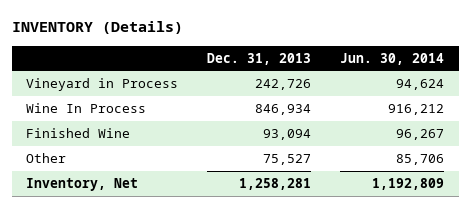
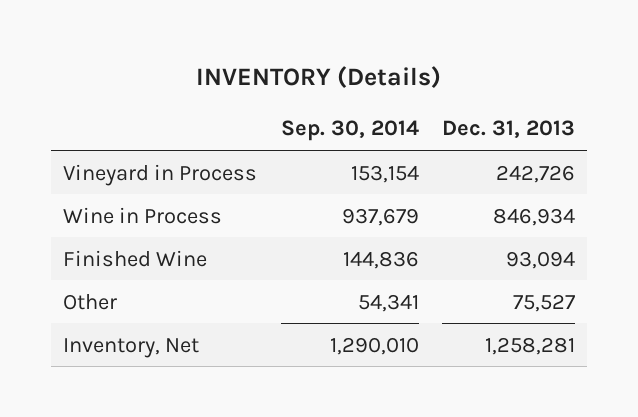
[340,52,445,65] Jun. 30, 2014 -> none
none -> [280,120,419,142] Sep. 30, 2014
[26,103,147,114] Wine In Process -> [62,206,222,224] Wine in Process

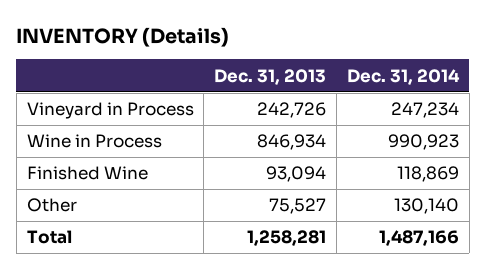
[280,120,419,142] Sep. 30, 2014 -> none
none -> [346,68,460,85] Dec. 31, 2014
[62,337,199,358] Inventory, Net -> [26,230,72,245] Total

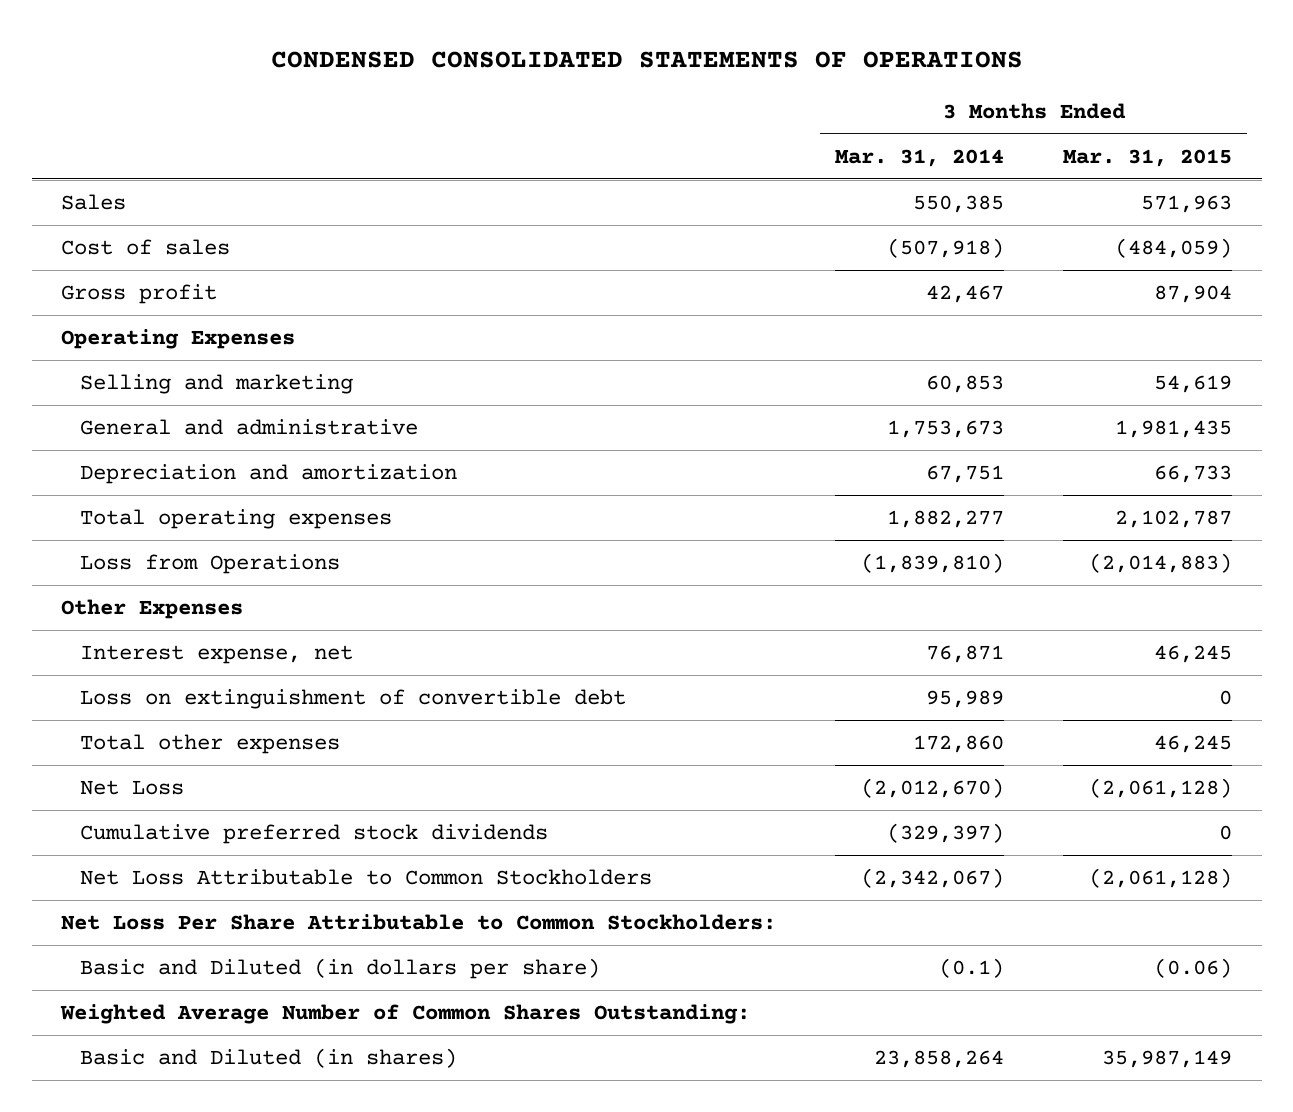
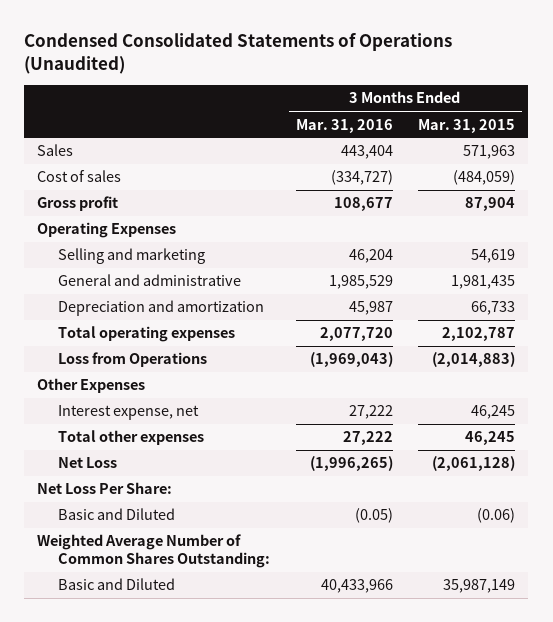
[270,50,1023,68] CONDENSED CONSOLIDATED STATEMENTS OF OPERATIONS -> [24,33,453,75] Condensed Consolidated Statements of Operations (Unaudited)
[835,148,1005,167] Mar. 31, 2014 -> none
none -> [295,118,393,133] Mar. 31, 2016
[79,688,626,709] Loss on extinguishment of convertible debt -> none
[79,823,548,844] Cumulative preferred stock dividends -> none
[79,868,652,885] Net Loss Attributable to Common Stockholders -> none
[61,913,777,930] Net Loss Per Share Attributable to Common Stockholders: -> [37,482,173,495] Net Loss Per Share:
[79,957,600,979] Basic and Diluted (in dollars per share) -> [57,508,175,521] Basic and Diluted
[79,1047,457,1068] Basic and Diluted (in shares) -> [57,578,175,591] Basic and Diluted

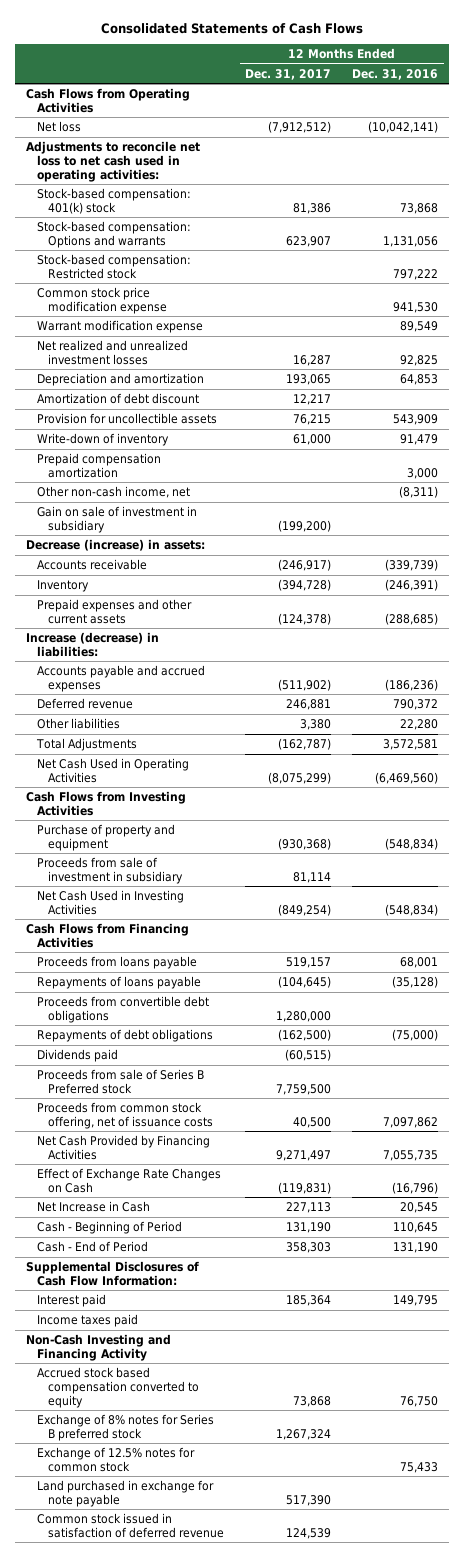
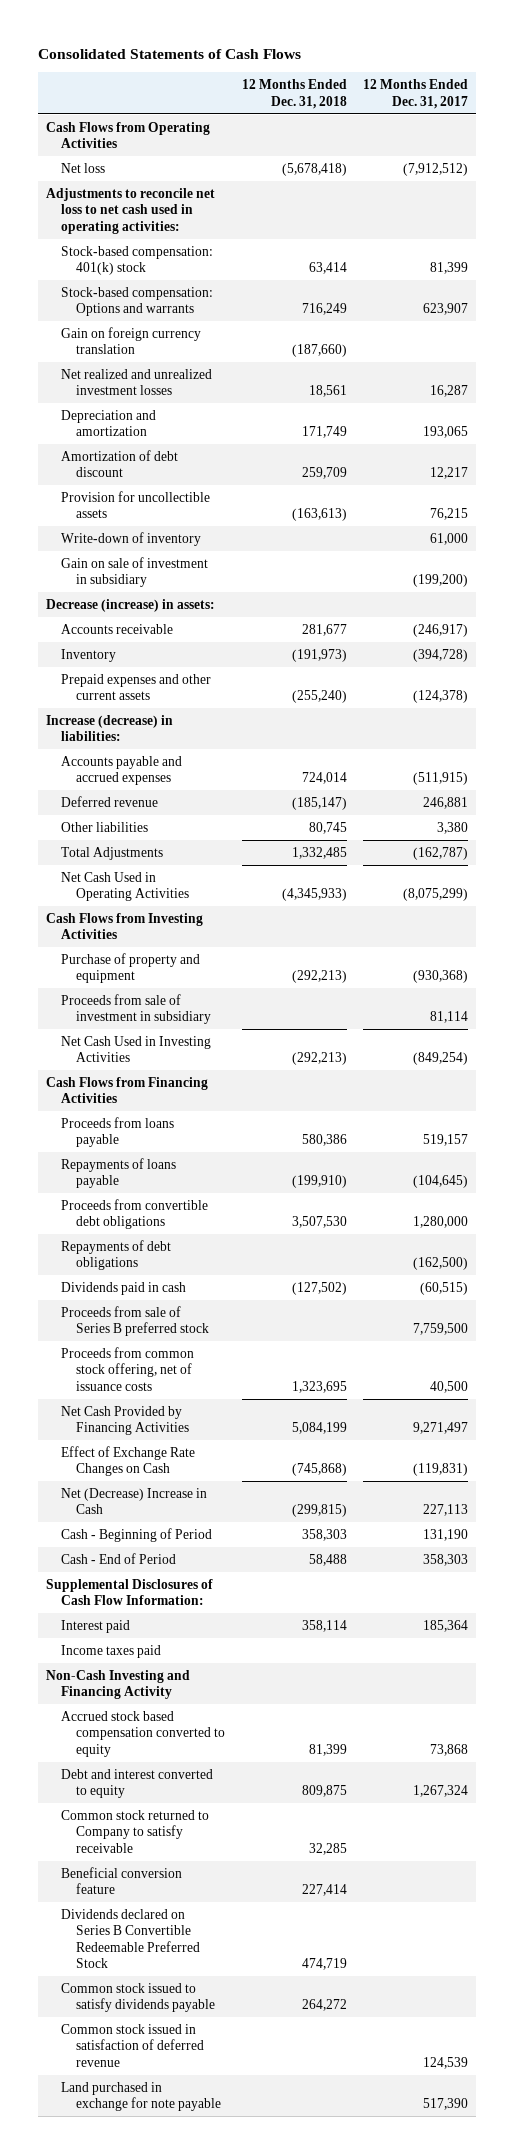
[352,68,439,80] Dec. 31, 2016 -> none
none -> [241,79,347,109] 12 Months Ended Dec. 31, 2018
[293,202,332,214] 81,386 -> [430,262,469,275] 81,399
[36,253,191,279] Stock-based compensation: Restricted stock -> none
[36,286,168,314] Common stock price modification expense -> none
[36,319,203,333] Warrant modification expense -> none
none -> [61,326,202,355] Gain on foreign currency translation
[36,452,161,478] Prepaid compensation amortization -> none
[36,485,190,498] Other non-cash income, net -> none
[278,678,332,691] (511,902) -> [413,772,469,786] (511,915)
[36,1048,118,1062] Dividends paid -> [61,1281,187,1295] Dividends paid in cash
[36,1068,204,1094] Proceeds from sale of Series B Preferred stock -> [61,1305,210,1337] Proceeds from sale of Series B preferred stock
[36,1200,150,1212] Net Increase in Cash -> [61,1487,208,1515] Net (Decrease) Increase in Cash
[36,1446,195,1472] Exchange of 12.5% notes for common stock -> none
[36,1413,214,1441] Exchange of 8% notes for Series B preferred stock -> [61,1768,214,1799] Debt and interest converted to equity
none -> [61,1809,210,1853] Common stock returned to Company to satisfy receivable
none -> [61,1866,183,1895] Beneficial conversion feature
none -> [61,1908,201,1968] Dividends declared on Series B Convertible Redeemable Preferred Stock
none -> [61,1982,216,2013] Common stock issued to satisfy dividends payable
[36,1479,214,1507] Land purchased in exchange for note payable -> [61,2081,222,2112] Land purchased in exchange for note payable

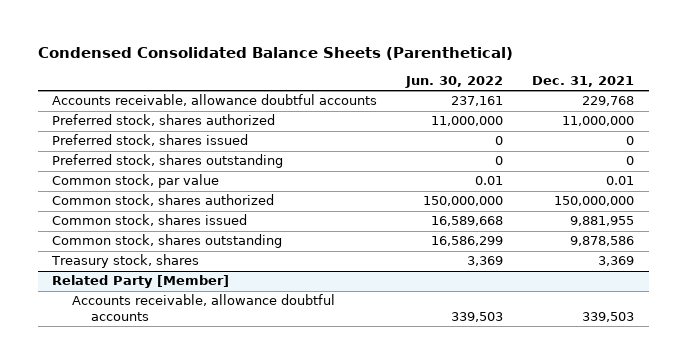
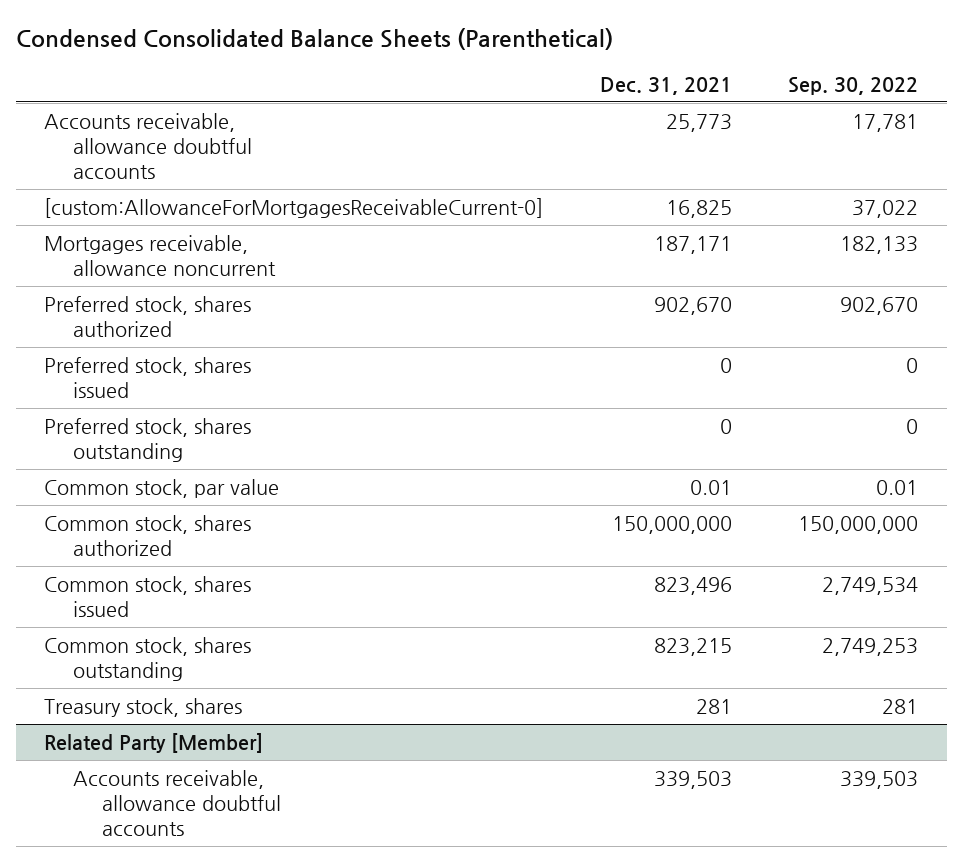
[405,75,504,88] Jun. 30, 2022 -> none
none -> [788,76,919,95] Sep. 30, 2022
[582,96,635,107] 229,768 -> [665,113,732,132] 25,773
none -> [44,197,544,218] [custom:AllowanceForMortgagesReceivableCurrent-0]
none -> [44,234,277,276] Mortgages receivable, allowance noncurrent
[562,116,635,127] 11,000,000 -> [653,296,732,315] 902,670
[570,216,635,227] 9,881,955 -> [653,576,732,595] 823,496
[570,236,635,247] 9,878,586 -> [653,637,732,656] 823,215
[598,256,635,267] 3,369 -> [695,698,732,714] 281

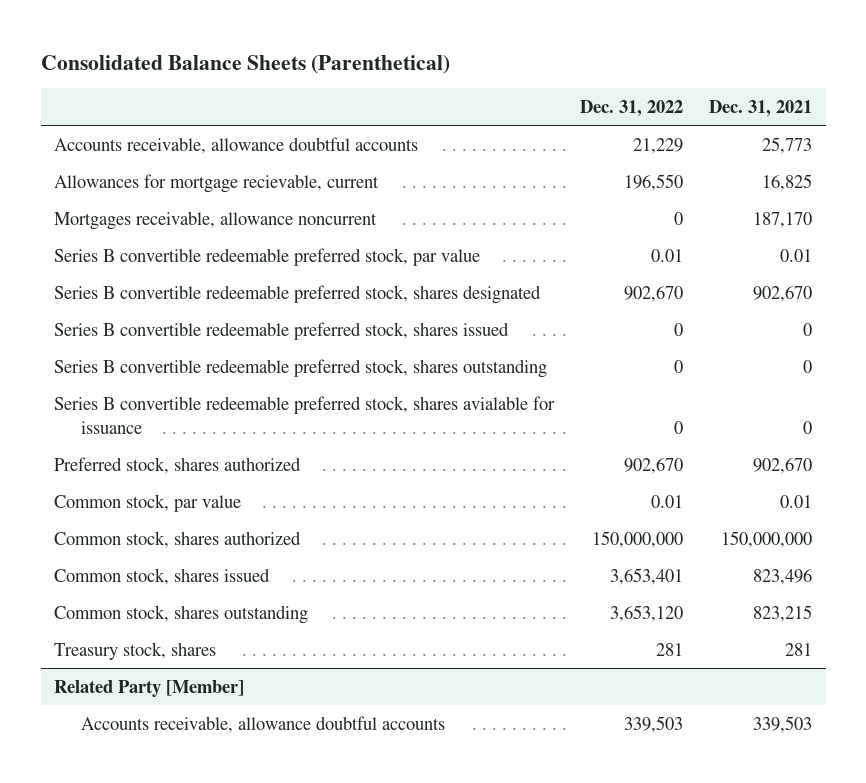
[15,28,613,51] Condensed Consolidated Balance Sheets (Parenthetical) -> [40,54,450,74] Consolidated Balance Sheets (Parenthetical)
[788,76,919,95] Sep. 30, 2022 -> none
none -> [580,99,684,117] Dec. 31, 2022
[44,197,544,218] [custom:AllowanceForMortgagesReceivableCurrent-0] -> [53,173,379,193] Allowances for mortgage recievable, current
[653,235,732,254] 187,171 -> [753,211,813,228] 187,170
none -> [53,247,480,266] Series B convertible redeemable preferred stock, par value
none -> [53,284,541,304] Series B convertible redeemable preferred stock, shares designated
none -> [53,321,509,340] Series B convertible redeemable preferred stock, shares issued
none -> [53,358,547,378] Series B convertible redeemable preferred stock, shares outstanding
none -> [53,395,555,434] Series B convertible redeemable preferred stock, shares avialable for issuance
[44,356,252,398] Preferred stock, shares issued -> none
[44,417,252,462] Preferred stock, shares outstanding -> none

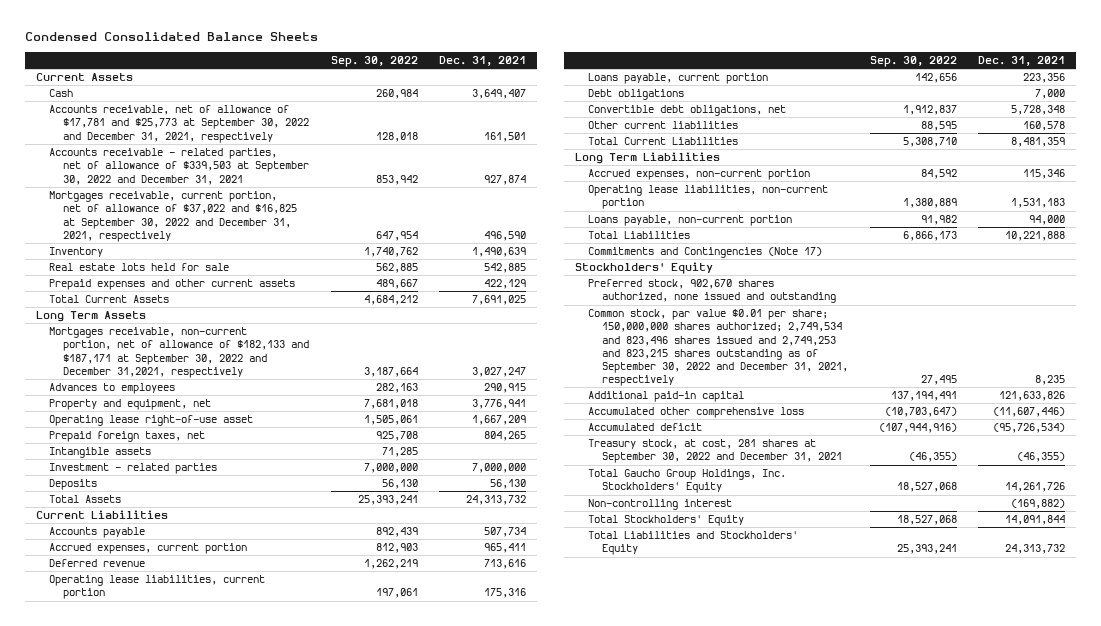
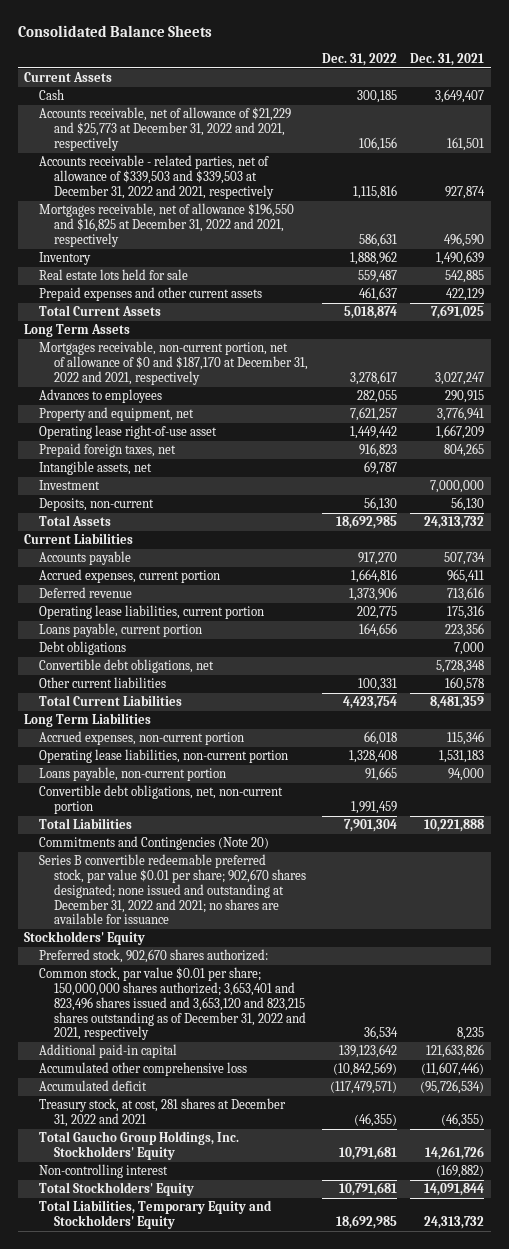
[24,32,318,42] Condensed Consolidated Balance Sheets -> [17,25,212,38] Consolidated Balance Sheets
[330,56,418,68] Sep. 30, 2022 -> none
none -> [321,53,397,67] Dec. 31, 2022
[49,105,309,143] Accounts receivable, net of allowance of $17,781 and $25,773 at September 30, 2022 and December 31, 2021, respectively -> [39,107,292,151] Accounts receivable, net of allowance of $21,229 and $25,773 at December 31, 2022 and 2021, respectively
[49,148,309,185] Accounts receivable - related parties, net of allowance of $339,503 at September 30, 2022 and December 31, 2021 -> [39,155,275,199] Accounts receivable - related parties, net of allowance of $339,503 and $339,503 at December 31, 2022 and 2021, respectively
[49,191,297,242] Mortgages receivable, current portion, net of allowance of $37,022 and $16,825 at September 30, 2022 and December 31, 2021, respectively -> [39,203,295,247] Mortgages receivable, net of allowance $196,550 and $16,825 at December 31, 2022 and 2021, respectively
[49,327,309,378] Mortgages receivable, non-current portion, net of allowance of $182,133 and $187,171 at September 30, 2022 and December 31,2021, respectively -> [39,341,309,385] Mortgages receivable, non-current portion, net of allowance of $0 and $187,170 at December 31, 2022 and 2021, respectively
[49,447,152,459] Intangible assets -> [39,461,153,476] Intangible assets, net
[49,463,218,475] Investment - related parties -> [39,480,101,491] Investment
[49,479,98,491] Deposits -> [39,498,155,512] Deposits, non-current
none -> [39,785,284,815] Convertible debt obligations, net, non-current portion
[588,247,823,259] Commitments and Contingencies (Note 17) -> [39,836,270,851] Commitments and Contingencies (Note 20)
none -> [39,854,307,925] Series B convertible redeemable preferred stock, par value $0.01 per share; 902,670 shares designated; none issued and outstanding at December 31, 2022 and 2021; no shares are available for issuance
[588,279,836,304] Preferred stock, 902,670 shares authorized, none issued and outstanding -> [39,949,269,964] Preferred stock, 902,670 shares authorized:
[588,309,848,386] Common stock, par value $0.01 per share; 150,000,000 shares authorized; 2,749,534 and 823,496 shares issued and 2,749,253 and 823,215 shares outstanding as of September 30, 2022 and December 31, 2021, respectively -> [39,967,307,1041] Common stock, par value $0.01 per share; 150,000,000 shares authorized; 3,653,401 and 823,496 shares issued and 3,653,120 and 823,215 shares outstanding as of December 31, 2022 and 2021, respectively
[588,439,842,464] Treasury stock, at cost, 281 shares at September 30, 2022 and December 31, 2021 -> [39,1098,287,1128] Treasury stock, at cost, 281 shares at December 31, 2022 and 2021
[588,531,799,556] Total Liabilities and Stockholders' Equity -> [39,1200,273,1230] Total Liabilities, Temporary Equity and Stockholders' Equity

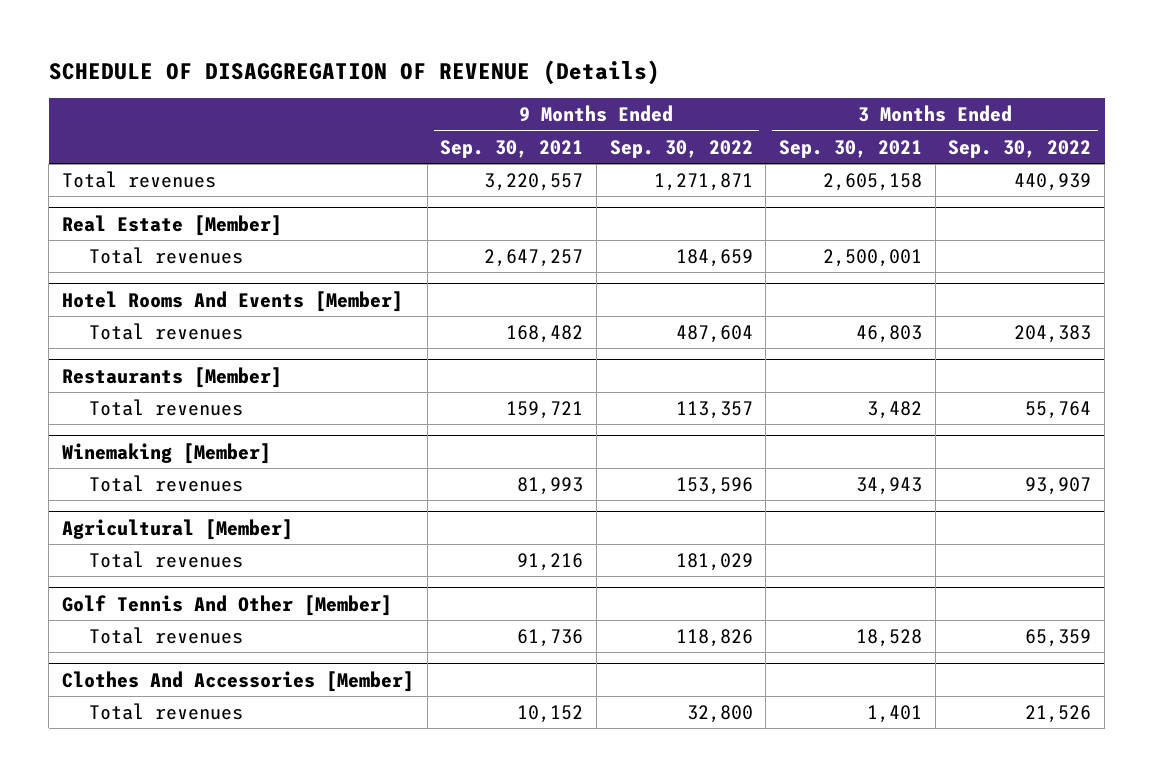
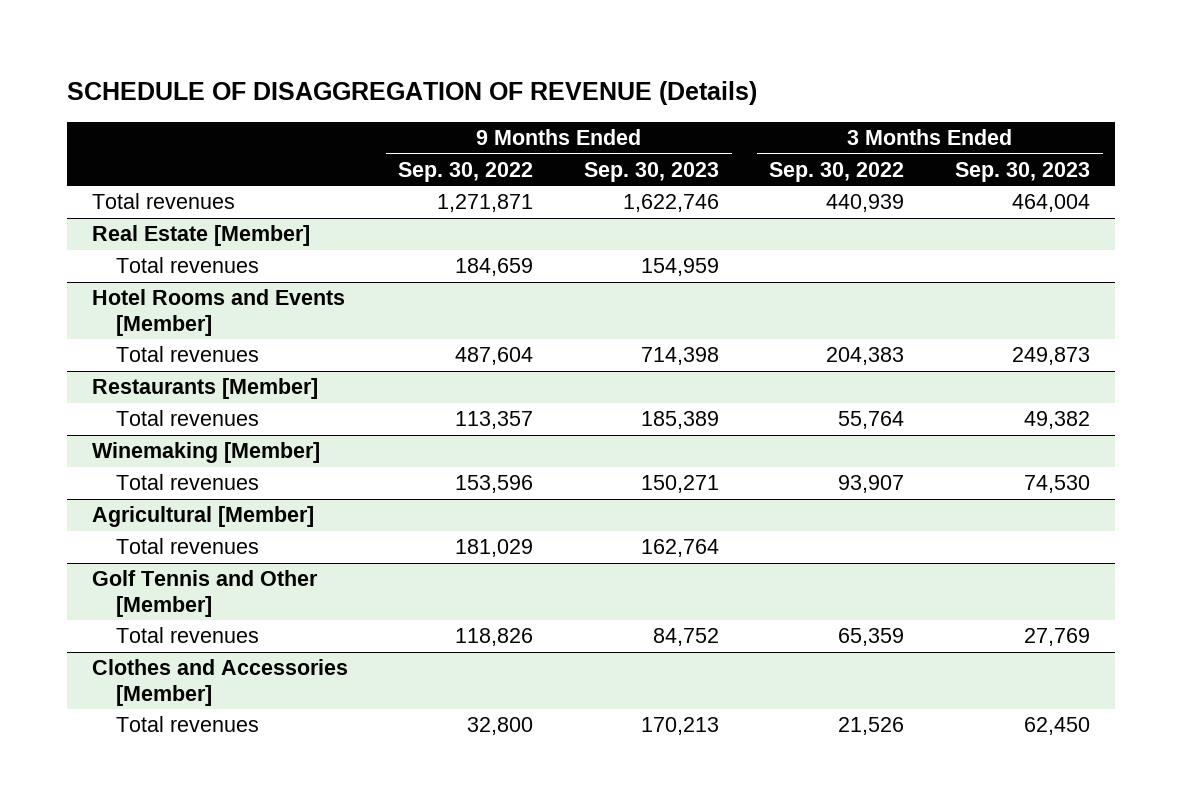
[440,139,584,158] Sep. 30, 2021 -> none
[779,139,923,158] Sep. 30, 2021 -> none
none -> [583,161,719,182] Sep. 30, 2023
none -> [954,161,1090,182] Sep. 30, 2023
[61,290,403,312] Hotel Rooms And Events [Member] -> [92,289,346,337] Hotel Rooms and Events [Member]
[61,594,392,616] Golf Tennis And Other [Member] -> [92,570,319,618] Golf Tennis and Other [Member]
[61,670,414,692] Clothes And Accessories [Member] -> [92,659,349,707] Clothes and Accessories [Member]

